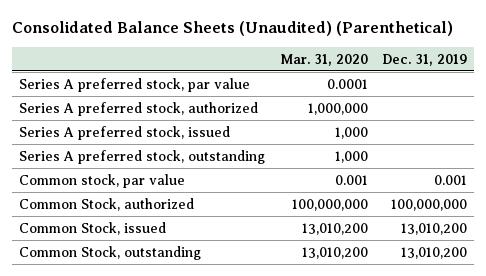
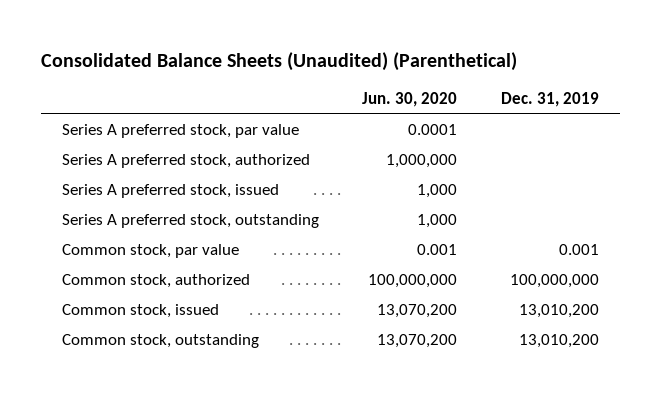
[279,53,368,66] Mar. 31, 2020 -> none
none -> [362,92,458,108] Jun. 30, 2020
[19,197,195,211] Common Stock, authorized -> [62,274,251,289] Common stock, authorized
[19,221,167,235] Common Stock, issued -> [62,304,220,319] Common stock, issued
[19,245,202,260] Common Stock, outstanding -> [62,334,260,349] Common stock, outstanding

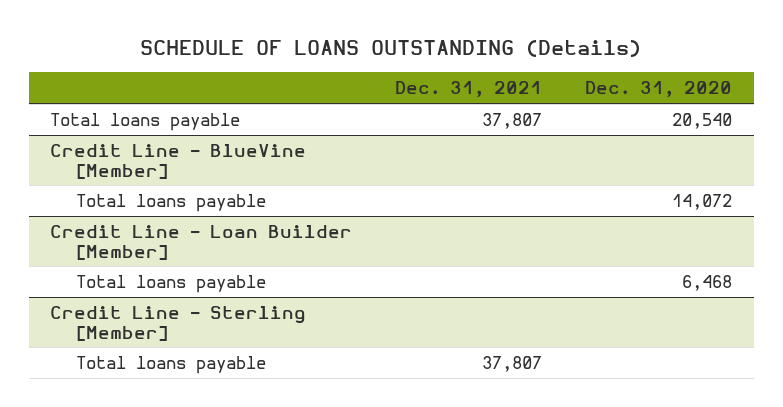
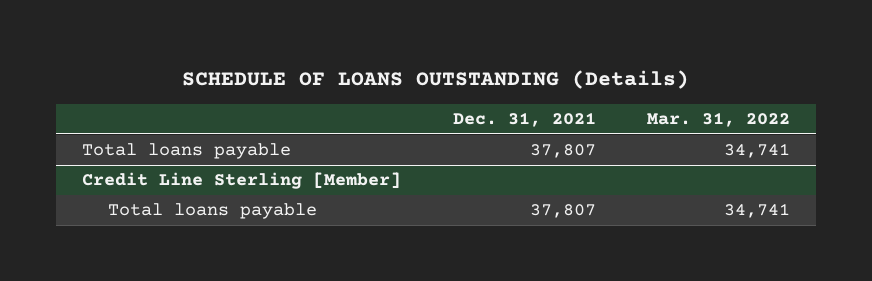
[585,81,733,98] Dec. 31, 2020 -> none
none -> [647,112,791,128] Mar. 31, 2022
[50,143,307,179] Credit Line - BlueVine [Member] -> none
[76,193,267,212] Total loans payable -> none
[50,224,353,260] Credit Line - Loan Builder [Member] -> none
[76,274,267,293] Total loans payable -> none
[50,305,307,341] Credit Line - Sterling [Member] -> [82,172,402,190] Credit Line Sterling [Member]

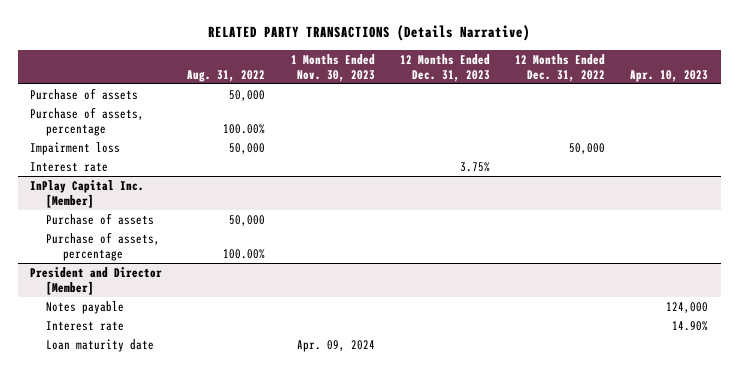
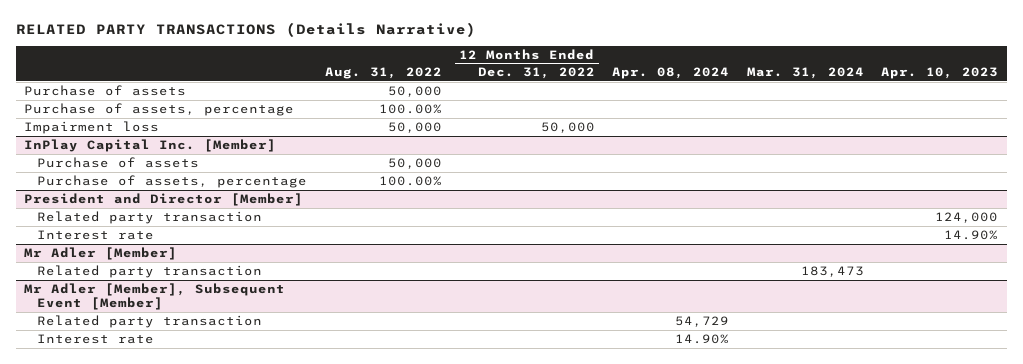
[290,53,375,82] 1 Months Ended Nov. 30, 2023 -> none
[399,53,490,82] 12 Months Ended Dec. 31, 2023 -> none
none -> [612,67,730,80] Apr. 08, 2024
none -> [746,67,864,80] Mar. 31, 2024
[30,161,109,172] Interest rate -> none
[46,300,125,314] Notes payable -> [37,210,263,224] Related party transaction
[46,338,155,352] Loan maturity date -> none
none -> [24,246,178,260] Mr Adler [Member]
none -> [37,264,263,278] Related party transaction
none -> [24,282,286,311] Mr Adler [Member], Subsequent Event [Member]
none -> [37,314,263,328] Related party transaction
none -> [37,333,155,344] Interest rate

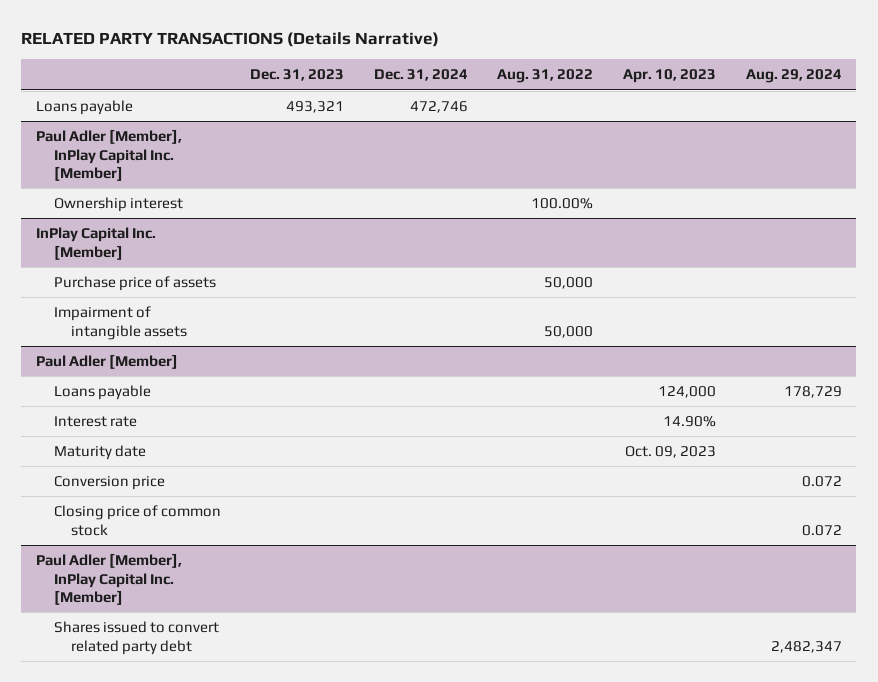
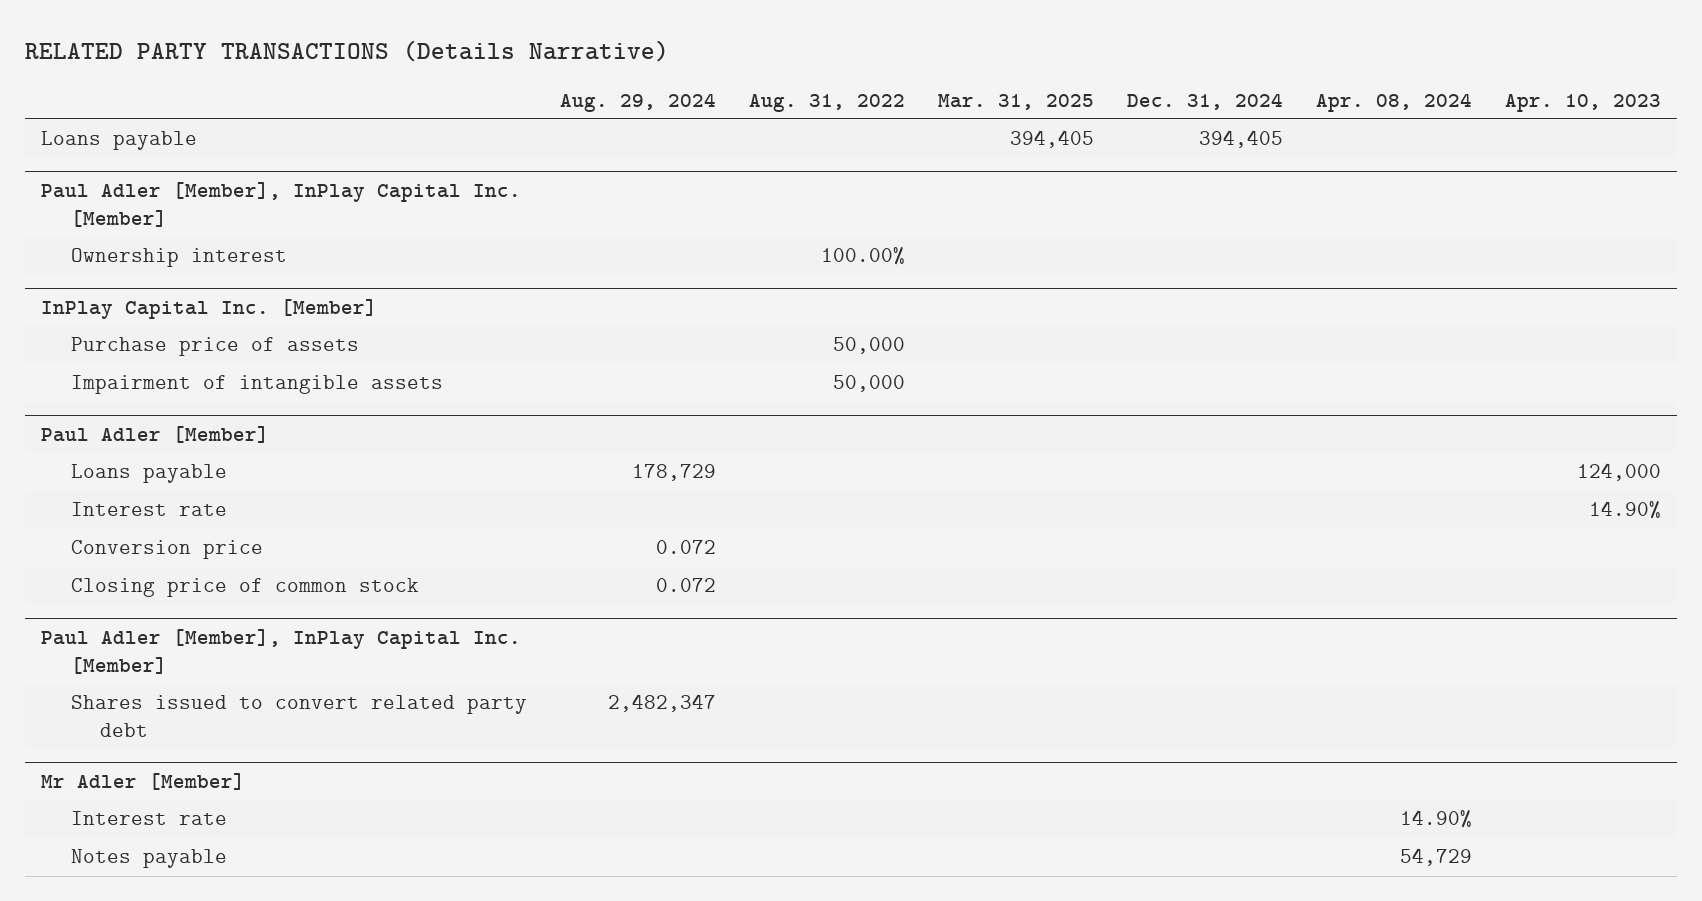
[250,69,345,82] Dec. 31, 2023 -> none
none -> [937,93,1094,110] Mar. 31, 2025
none -> [1315,92,1472,112] Apr. 08, 2024
[409,101,468,114] 472,746 -> [1198,130,1283,149] 394,405
[53,445,146,461] Maturity date -> none
none -> [41,773,246,791] Mr Adler [Member]
none -> [70,811,227,826] Interest rate
none -> [70,849,227,869] Notes payable

